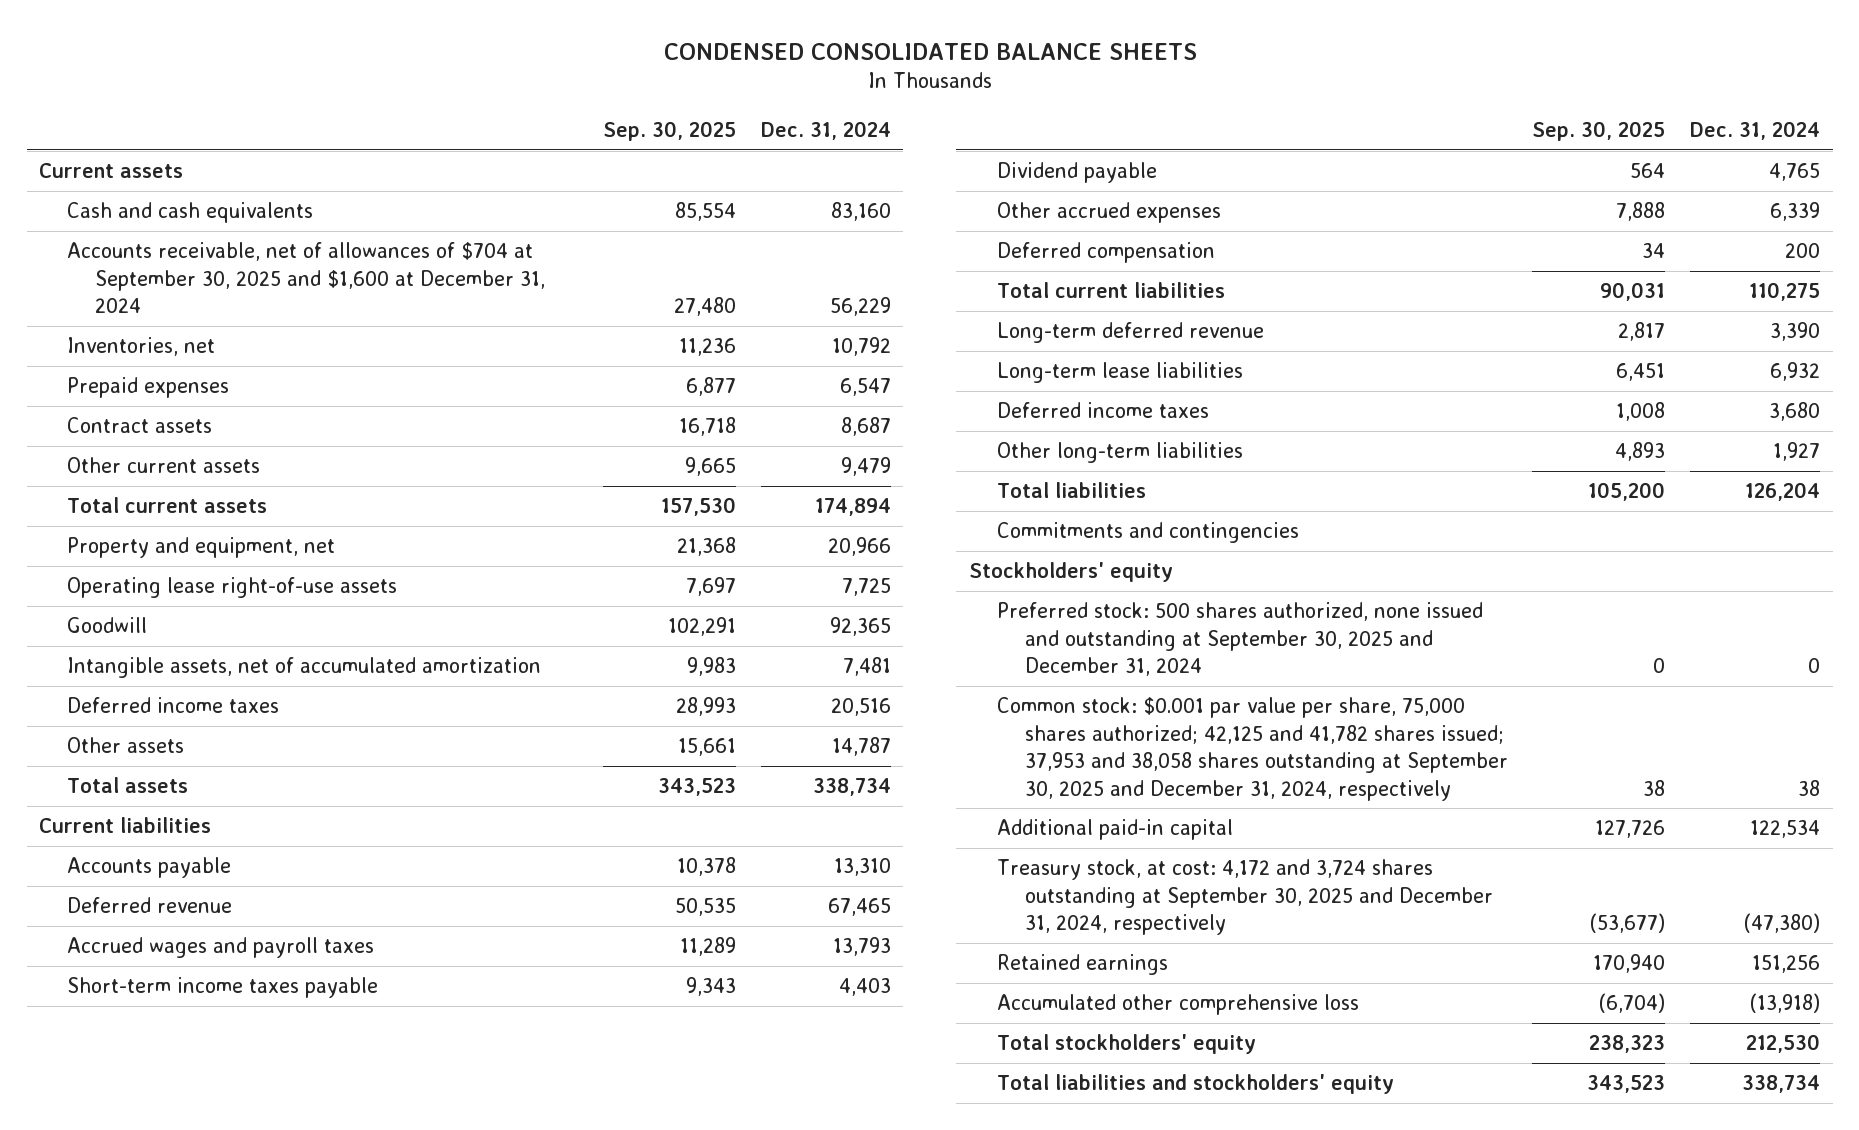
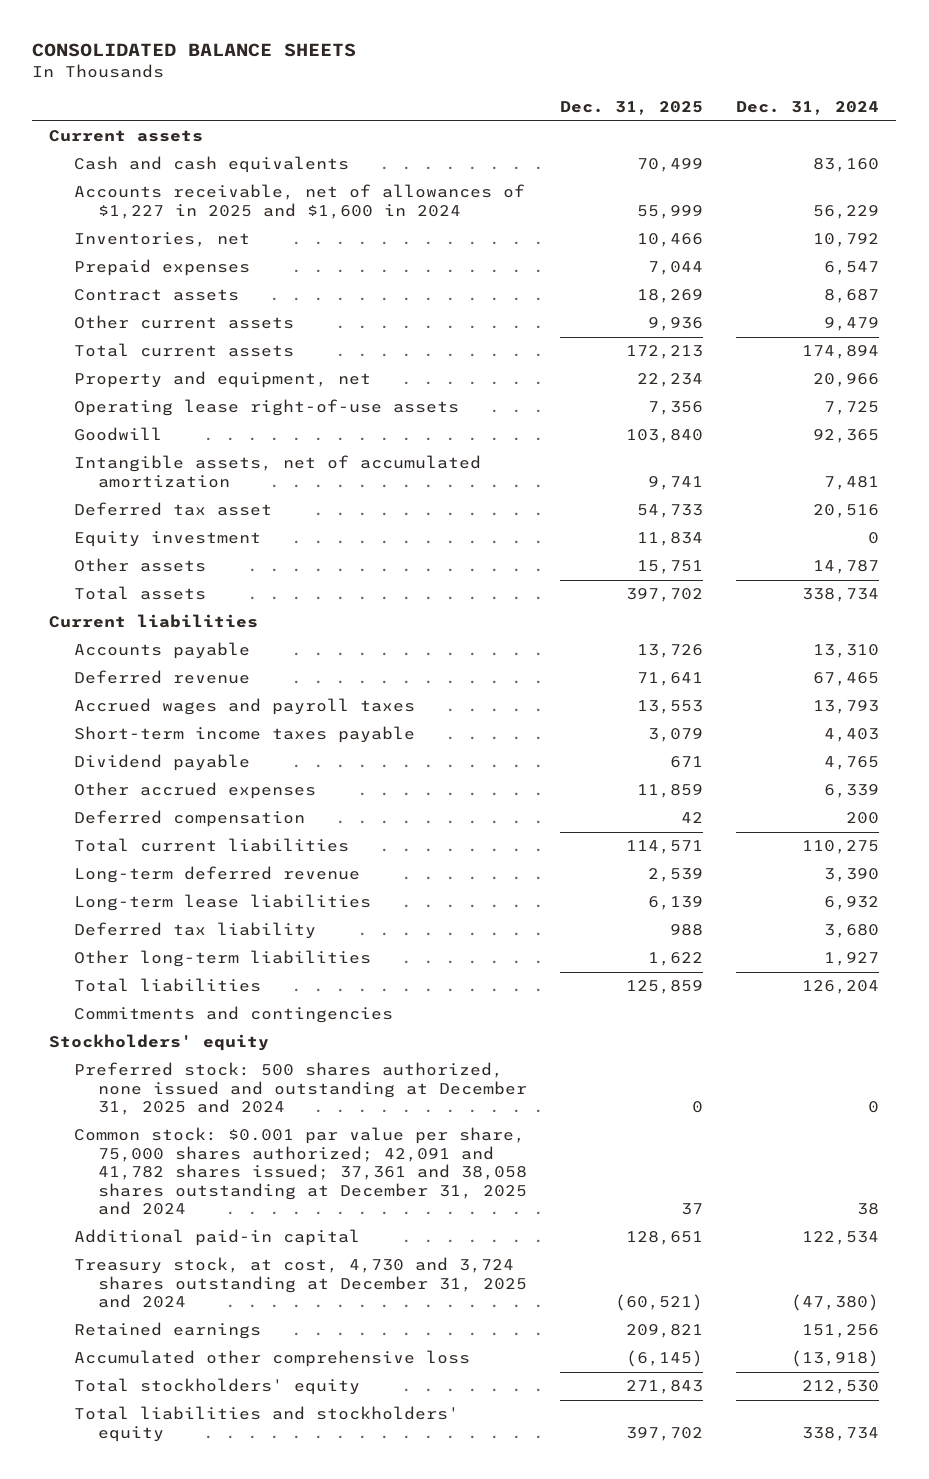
[663,42,1197,60] CONDENSED CONSOLIDATED BALANCE SHEETS -> [32,43,357,58] CONSOLIDATED BALANCE SHEETS
[603,120,737,141] Sep. 30, 2025 -> none
none -> [560,100,704,115] Dec. 31, 2025
[67,242,546,314] Accounts receivable, net of allowances of $704 at September 30, 2025 and $1,600 at December 31, 2024 -> [73,184,525,219] Accounts receivable, net of allowances of $1,227 in 2025 and $1,600 in 2024
[67,697,280,714] Deferred income taxes -> [73,502,272,517] Deferred tax asset
none -> [73,531,261,548] Equity investment
[996,402,1209,419] Deferred income taxes -> [73,922,316,940] Deferred tax liability
[996,602,1483,677] Preferred stock: 500 shares authorized, none issued and outstanding at September 30, 2025 and December 31, 2024 -> [73,1062,528,1116] Preferred stock: 500 shares authorized, none issued and outstanding at December 31, 2025 and 2024
[996,697,1508,801] Common stock: $0.001 par value per share, 75,000 shares authorized; 42,125 and 41,782 shares issued; 37,953 and 38,058 shares outstanding at September 30, 2025 and December 31, 2024, respectively -> [73,1127,528,1216] Common stock: $0.001 par value per share, 75,000 shares authorized; 42,091 and 41,782 shares issued; 37,361 and 38,058 shares outstanding at December 31, 2025 and 2024
[996,859,1493,936] Treasury stock, at cost: 4,172 and 3,724 shares outstanding at September 30, 2025 and December 31, 2024, respectively -> [73,1257,528,1309] Treasury stock, at cost, 4,730 and 3,724 shares outstanding at December 31, 2025 and 2024

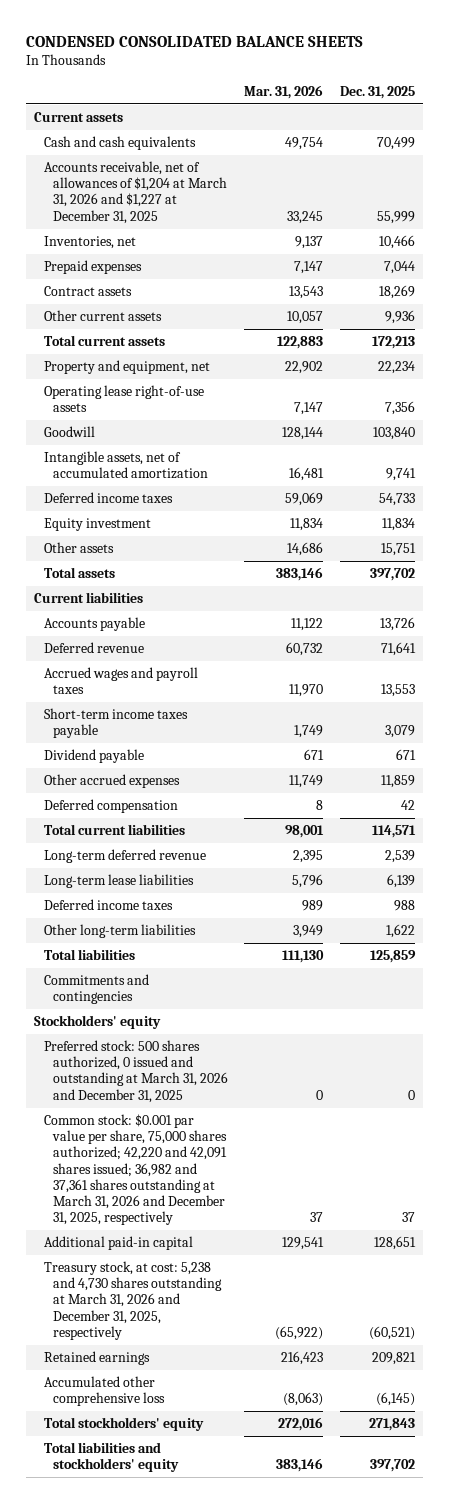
[32,43,357,58] CONSOLIDATED BALANCE SHEETS -> [26,35,364,47] CONDENSED CONSOLIDATED BALANCE SHEETS
[736,100,880,115] Dec. 31, 2024 -> none
none -> [244,84,324,99] Mar. 31, 2026
[73,184,525,219] Accounts receivable, net of allowances of $1,227 in 2025 and $1,600 in 2024 -> [43,161,228,224] Accounts receivable, net of allowances of $1,204 at March 31, 2026 and $1,227 at December 31, 2025
[73,502,272,517] Deferred tax asset -> [43,492,173,504] Deferred income taxes
[73,922,316,940] Deferred tax liability -> [43,899,173,911] Deferred income taxes
[73,1062,528,1116] Preferred stock: 500 shares authorized, none issued and outstanding at December 31, 2025 and 2024 -> [43,1040,229,1103] Preferred stock: 500 shares authorized, 0 issued and outstanding at March 31, 2026 and December 31, 2025
[73,1127,528,1216] Common stock: $0.001 par value per share, 75,000 shares authorized; 42,091 and 41,782 shares issued; 37,361 and 38,058 shares outstanding at December 31, 2025 and 2024 -> [43,1114,228,1226] Common stock: $0.001 par value per share, 75,000 shares authorized; 42,220 and 42,091 shares issued; 36,982 and 37,361 shares outstanding at March 31, 2026 and December 31, 2025, respectively
[73,1257,528,1309] Treasury stock, at cost, 4,730 and 3,724 shares outstanding at December 31, 2025 and 2024 -> [43,1261,223,1340] Treasury stock, at cost: 5,238 and 4,730 shares outstanding at March 31, 2026 and December 31, 2025, respectively

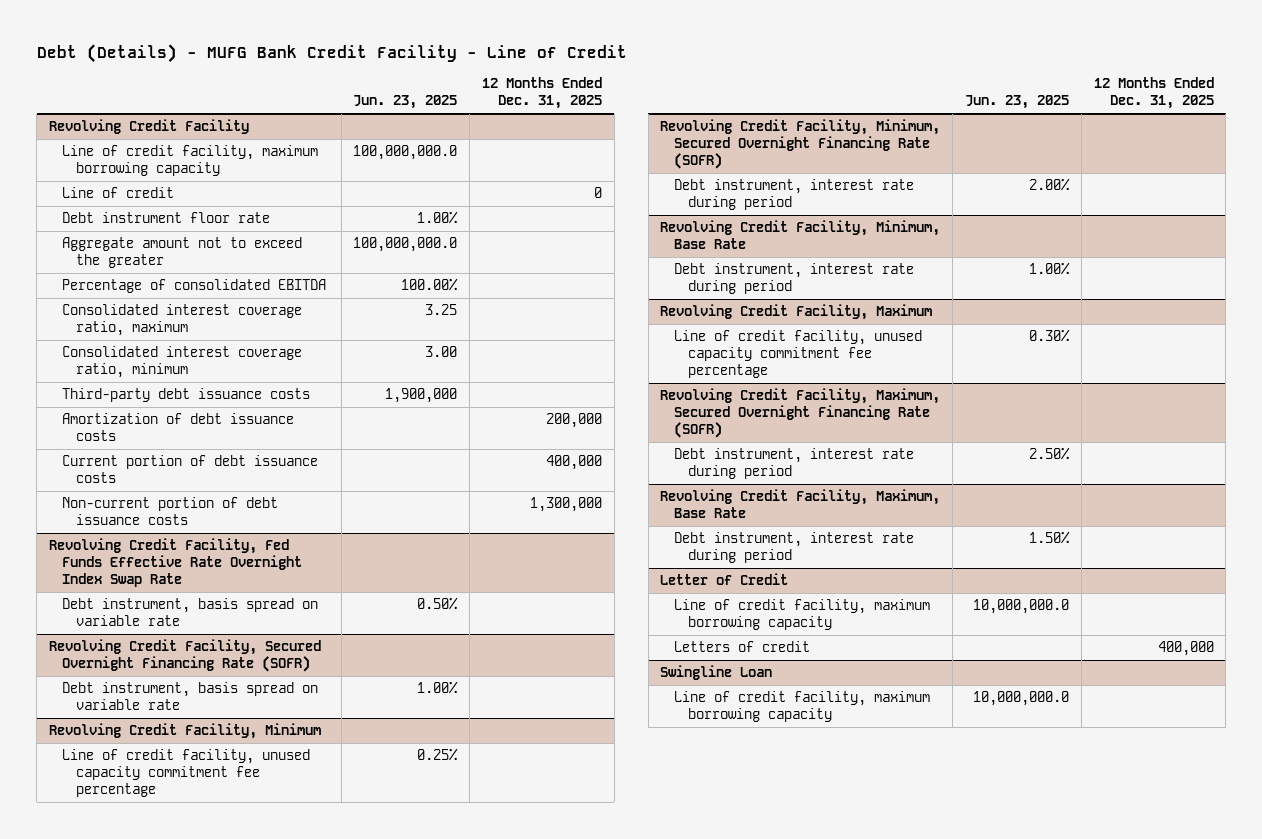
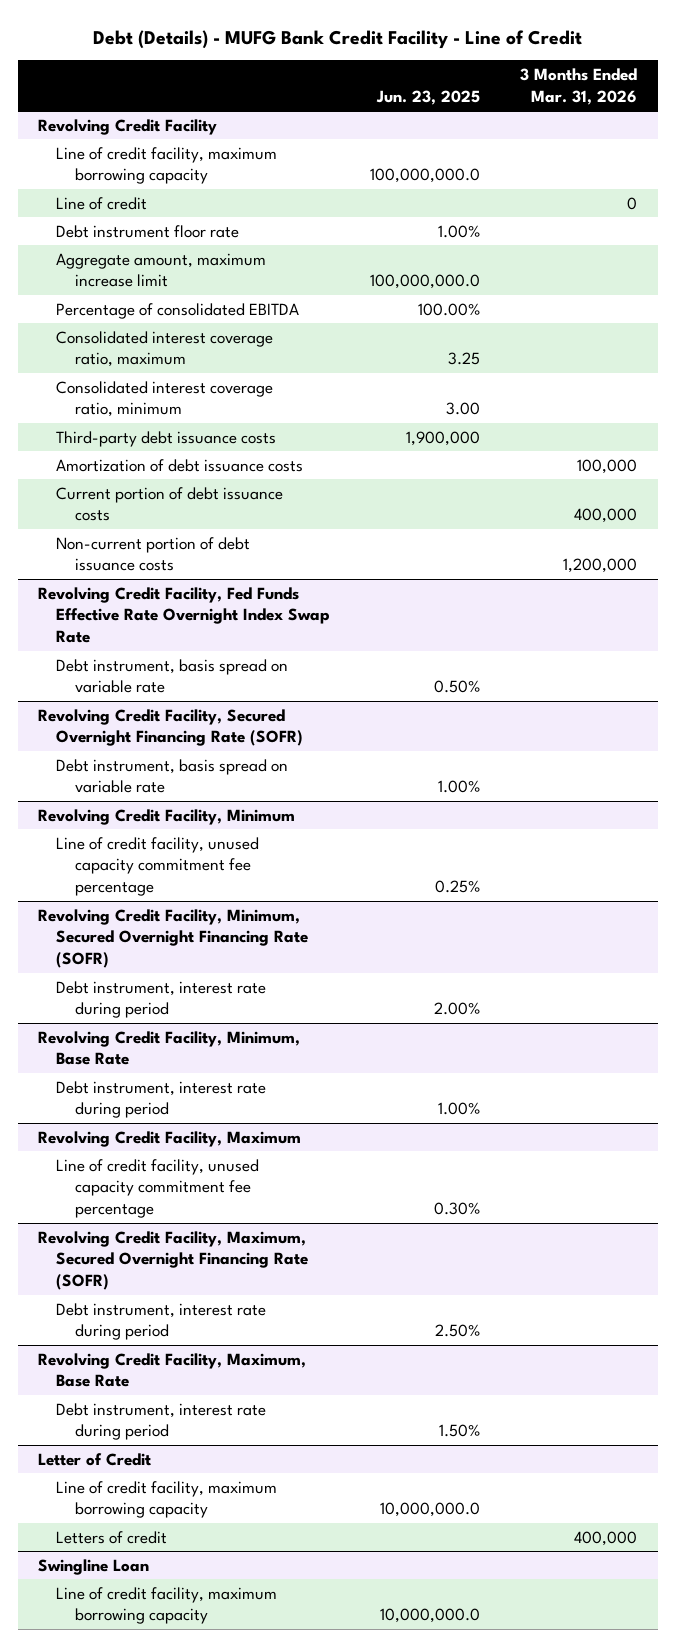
[481,77,602,110] 12 Months Ended Dec. 31, 2025 -> none
none -> [520,68,638,105] 3 Months Ended Mar. 31, 2026
[62,237,303,269] Aggregate amount not to exceed the greater -> [56,252,267,288] Aggregate amount, maximum increase limit

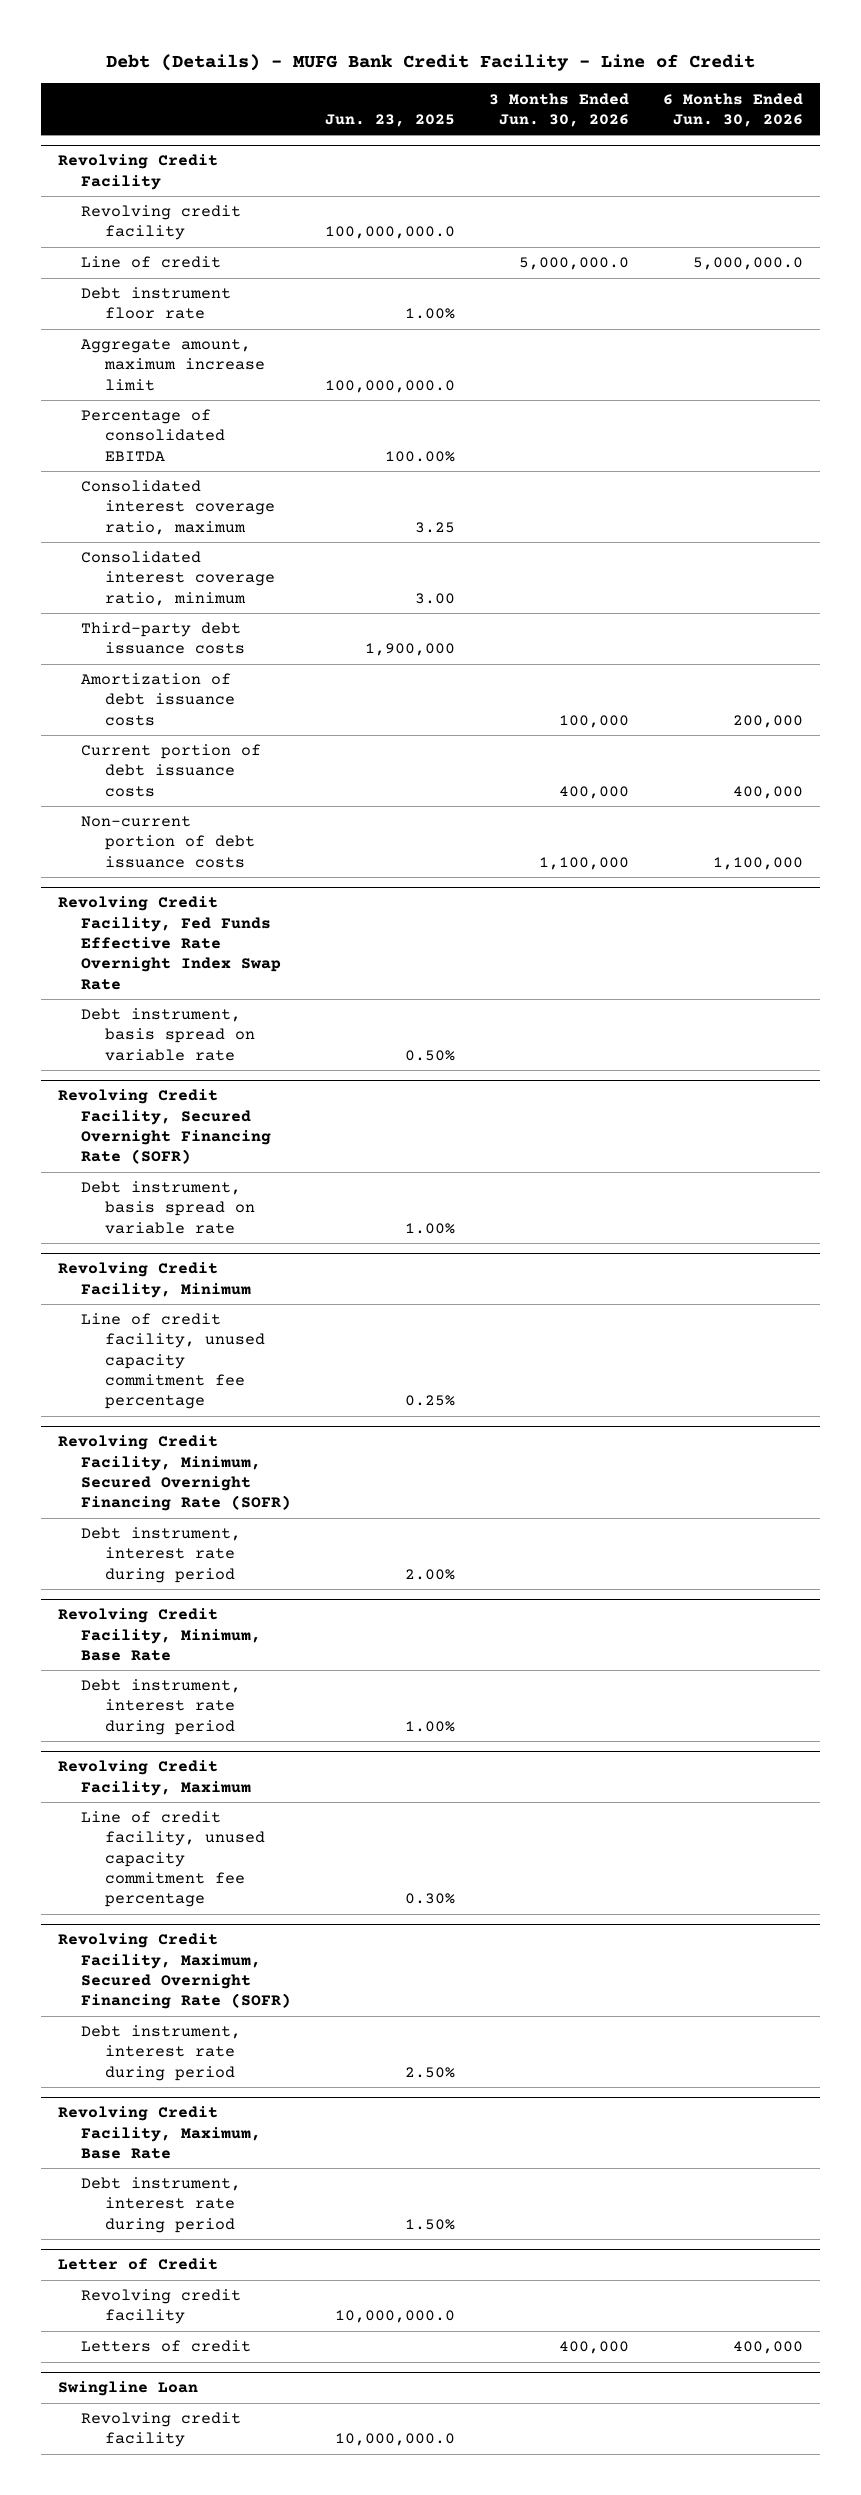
[520,68,638,105] 3 Months Ended Mar. 31, 2026 -> none
none -> [489,92,630,127] 3 Months Ended Jun. 30, 2026
none -> [663,92,804,127] 6 Months Ended Jun. 30, 2026
[56,146,278,185] Line of credit facility, maximum borrowing capacity -> [81,205,242,241] Revolving credit facility
[56,1480,278,1519] Line of credit facility, maximum borrowing capacity -> [81,2289,242,2325] Revolving credit facility
[56,1586,278,1625] Line of credit facility, maximum borrowing capacity -> [81,2412,242,2448] Revolving credit facility

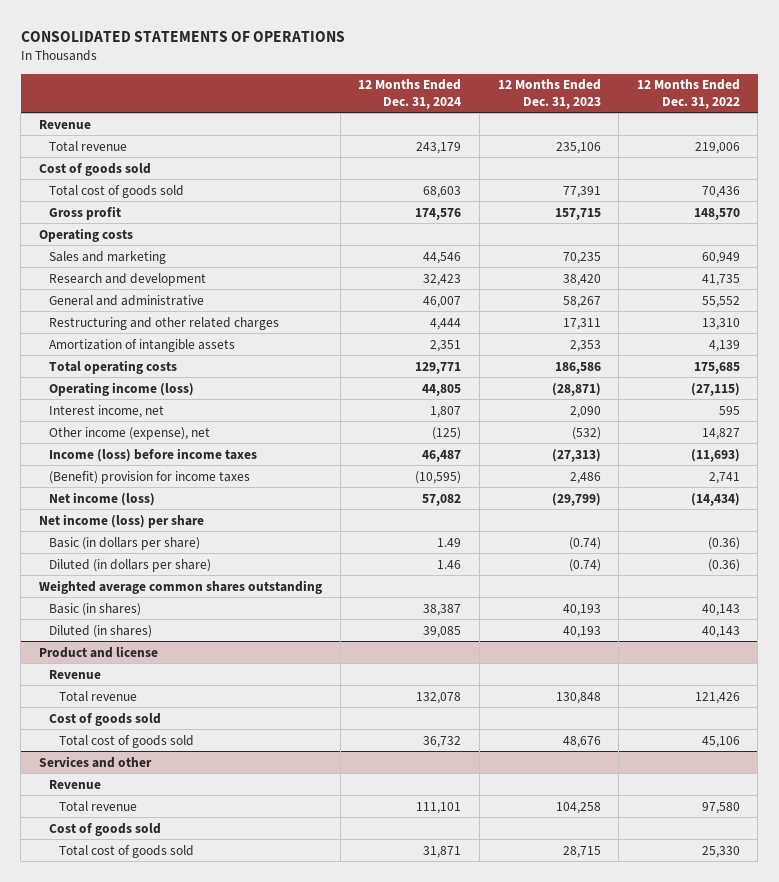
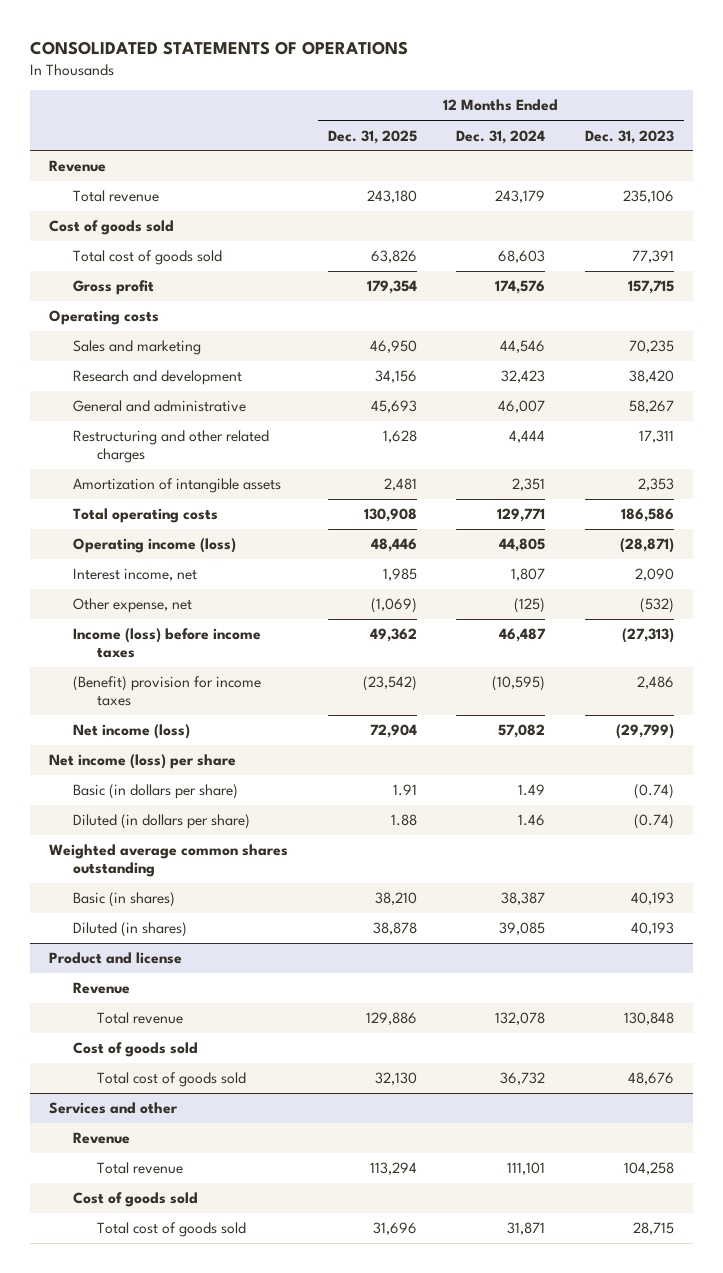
[636,79,740,109] 12 Months Ended Dec. 31, 2022 -> none
none -> [327,129,417,144] Dec. 31, 2025
[48,426,210,440] Other income (expense), net -> [73,598,193,614] Other expense, net

